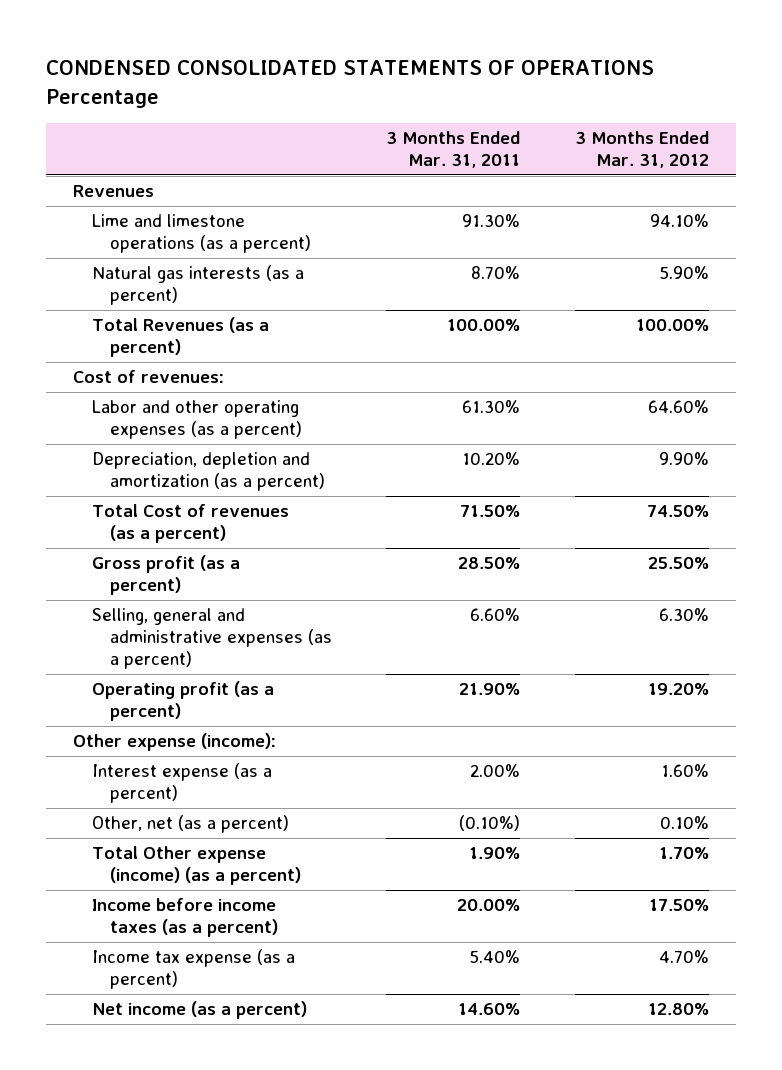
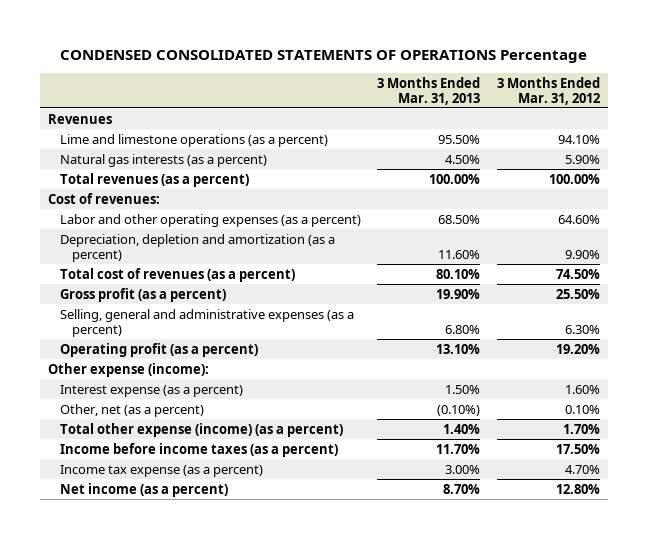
[386,131,521,169] 3 Months Ended Mar. 31, 2011 -> none
none -> [377,76,481,105] 3 Months Ended Mar. 31, 2013
[91,317,269,358] Total Revenues (as a percent) -> [59,172,249,187] Total revenues (as a percent)
[91,504,289,544] Total Cost of revenues (as a percent) -> [59,267,295,282] Total cost of revenues (as a percent)
[91,846,301,886] Total Other expense (income) (as a percent) -> [59,422,343,437] Total other expense (income) (as a percent)

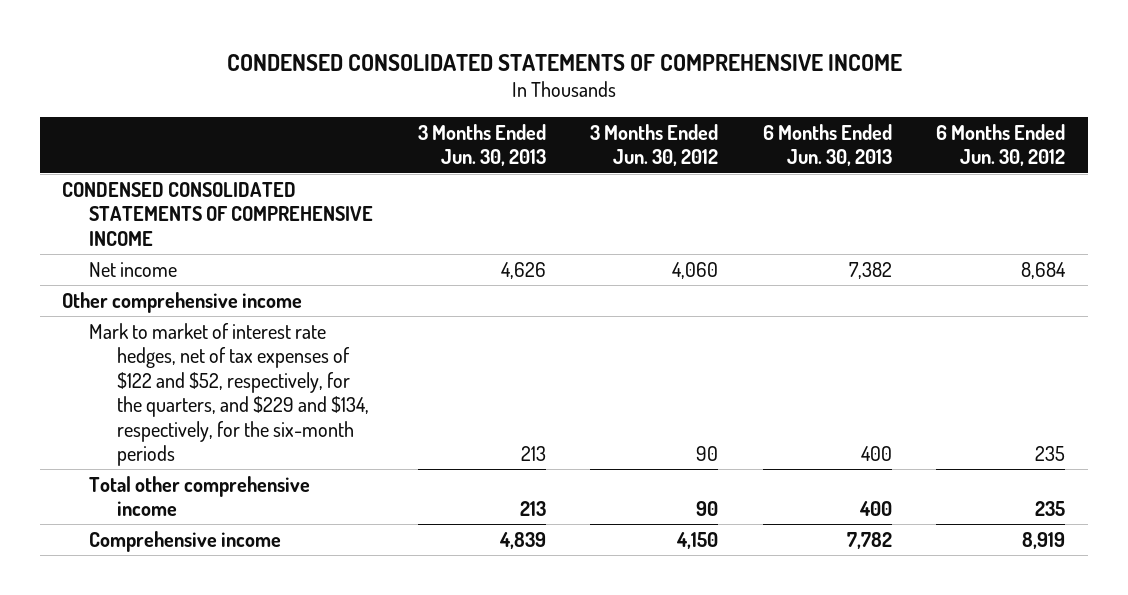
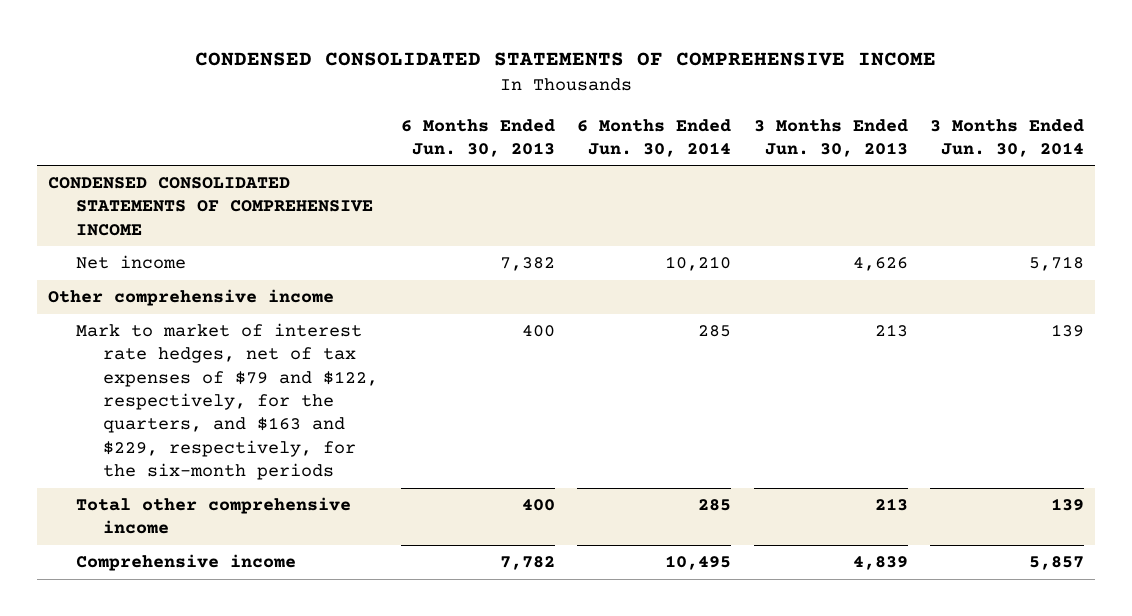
[590,123,719,167] 3 Months Ended Jun. 30, 2012 -> none
[936,123,1066,167] 6 Months Ended Jun. 30, 2012 -> none
none -> [577,118,732,157] 6 Months Ended Jun. 30, 2014
none -> [930,118,1085,157] 3 Months Ended Jun. 30, 2014
[89,322,369,467] Mark to market of interest rate hedges, net of tax expenses of $122 and $52, respectively, for the quarters, and $229 and $134, respectively, for the six-month periods -> [75,323,379,481] Mark to market of interest rate hedges, net of tax expenses of $79 and $122, respectively, for the quarters, and $163 and $229, respectively, for the six-month periods

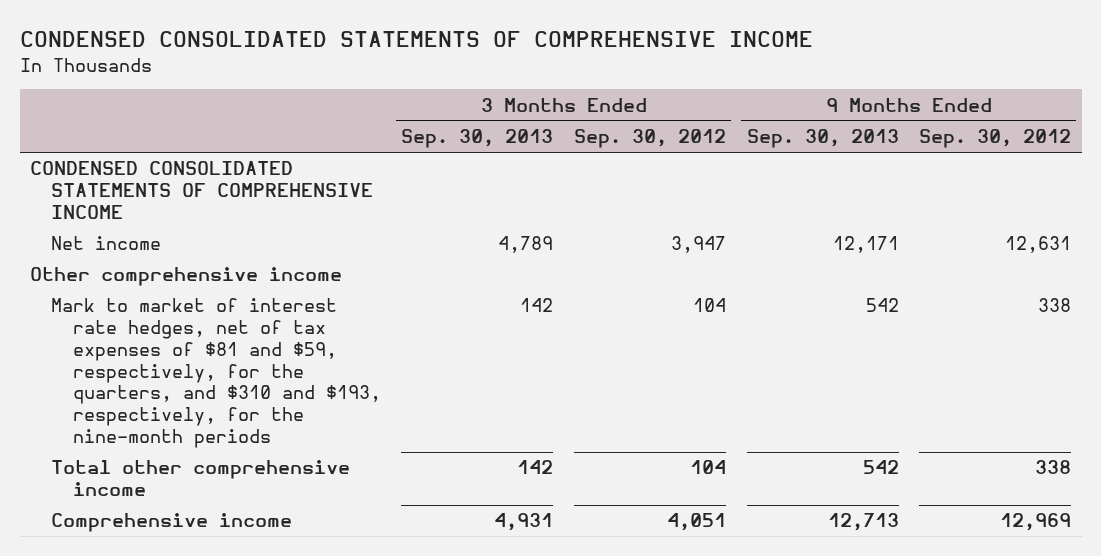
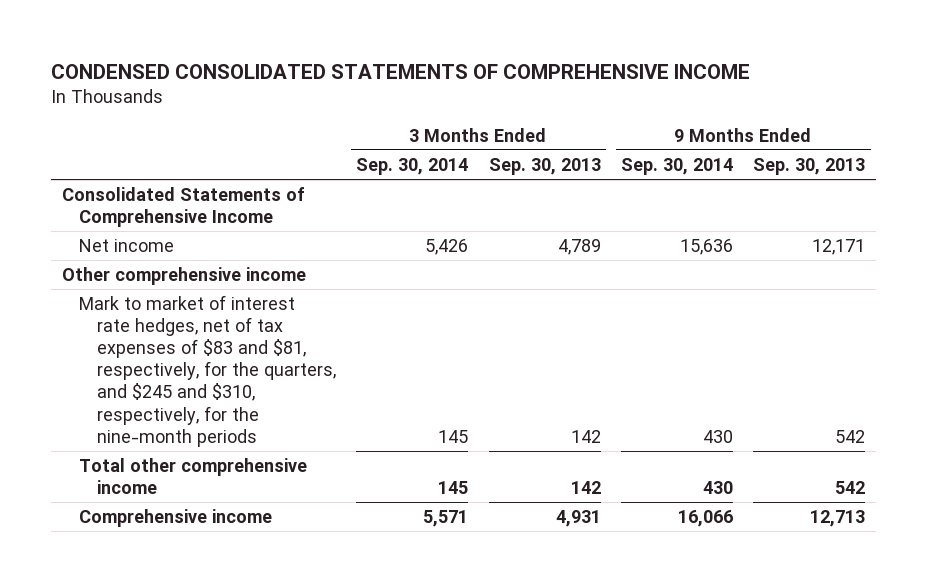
[574,129,727,149] Sep. 30, 2012 -> none
[919,129,1072,149] Sep. 30, 2012 -> none
none -> [356,157,469,175] Sep. 30, 2014
none -> [621,157,734,175] Sep. 30, 2014
[29,161,374,219] CONDENSED CONSOLIDATED STATEMENTS OF COMPREHENSIVE INCOME -> [61,186,304,228] Consolidated Statements of Comprehensive Income
[51,298,381,448] Mark to market of interest rate hedges, net of tax expenses of $81 and $59, respectively, for the quarters, and $310 and $193, respectively, for the nine-month periods -> [79,294,336,447] Mark to market of interest rate hedges, net of tax expenses of $83 and $81, respectively, for the quarters, and $245 and $310, respectively, for the nine-month periods

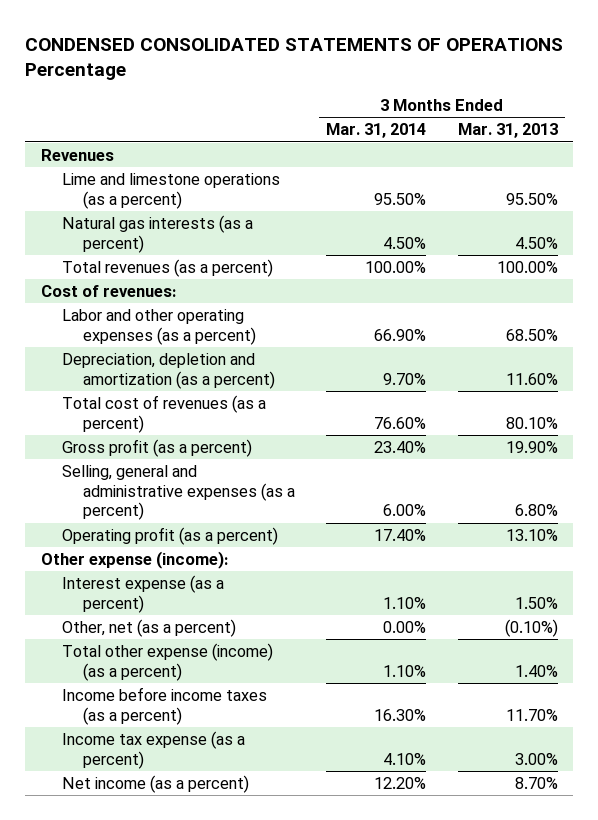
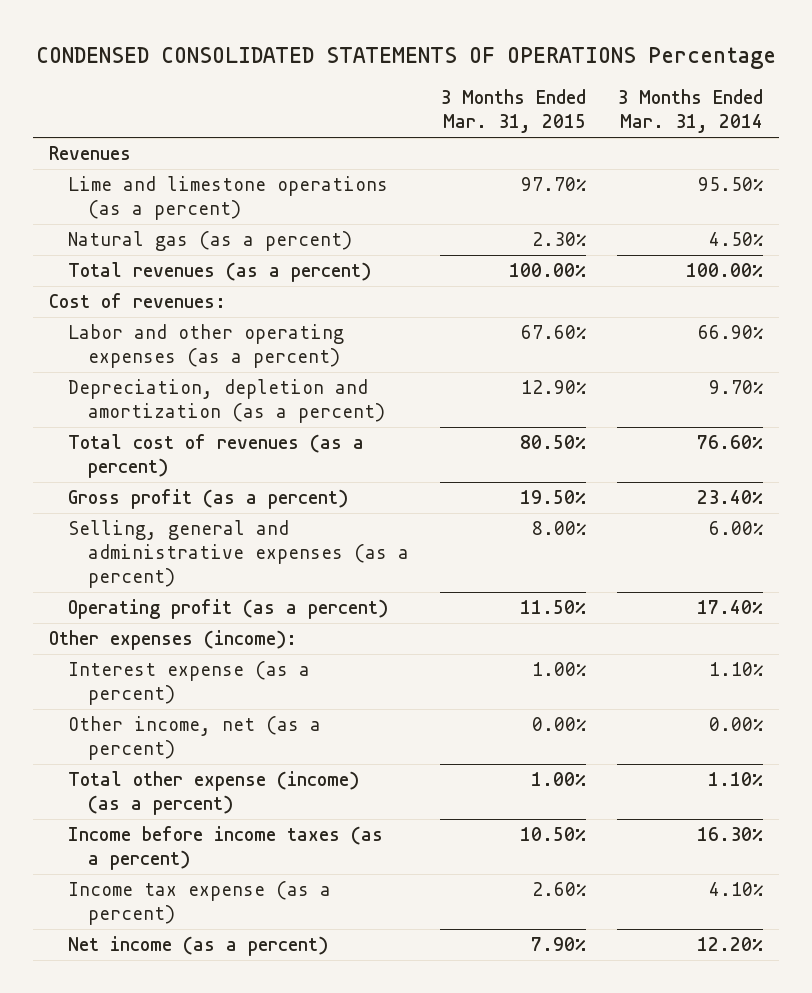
[457,123,558,139] Mar. 31, 2013 -> none
none -> [439,88,586,134] 3 Months Ended Mar. 31, 2015
[61,215,253,253] Natural gas interests (as a percent) -> [68,231,353,252] Natural gas (as a percent)
[40,551,228,570] Other expense (income): -> [48,630,297,651] Other expenses (income):
[61,619,236,638] Other, net (as a percent) -> [68,716,322,761] Other income, net (as a percent)

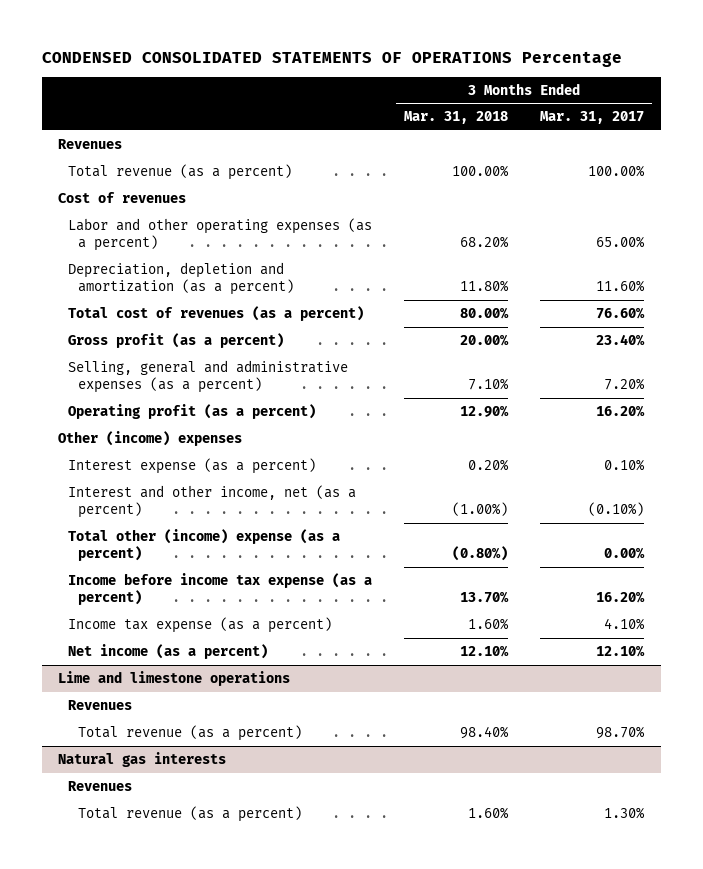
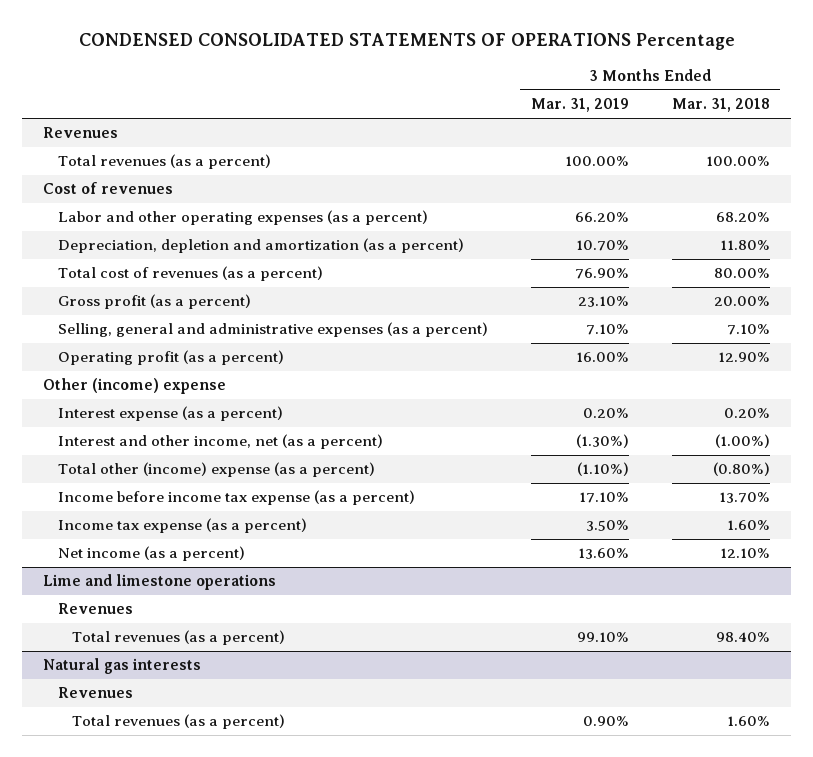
[540,111,645,125] Mar. 31, 2017 -> none
none -> [530,98,629,113] Mar. 31, 2019
[68,164,293,181] Total revenue (as a percent) -> [57,154,271,170] Total revenues (as a percent)
[58,431,243,447] Other (income) expenses -> [43,378,227,395] Other (income) expense
[77,725,302,742] Total revenue (as a percent) -> [71,630,285,646] Total revenues (as a percent)
[77,806,302,823] Total revenue (as a percent) -> [71,714,285,730] Total revenues (as a percent)

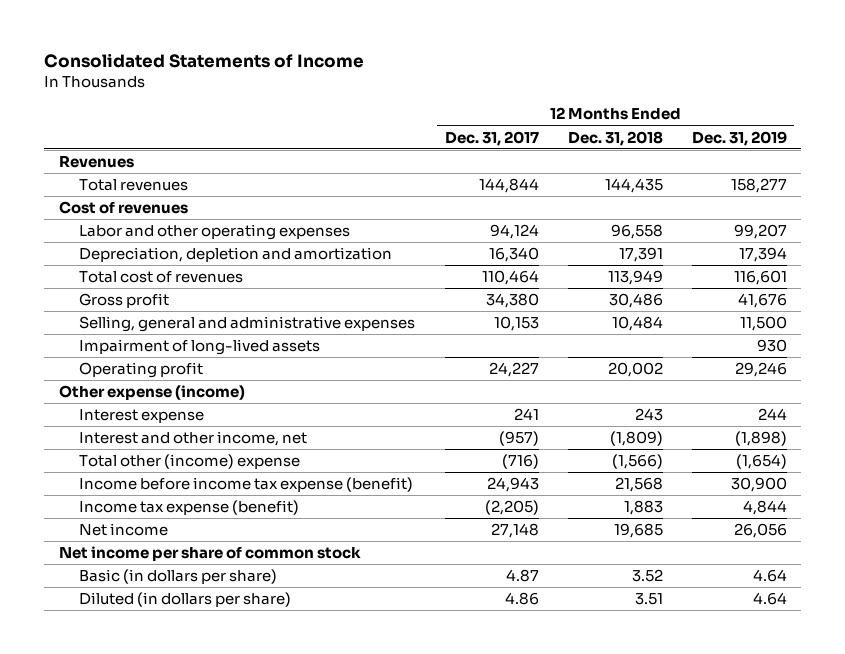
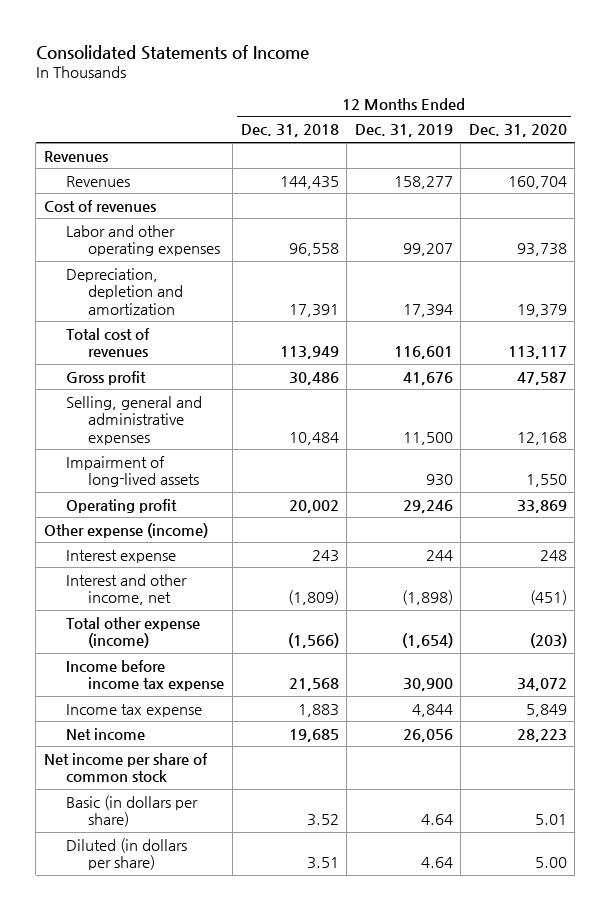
[444,130,539,146] Dec. 31, 2017 -> none
none -> [468,124,567,138] Dec. 31, 2020
[79,179,189,192] Total revenues -> [66,175,131,187] Revenues
[79,454,301,470] Total other (income) expense -> [66,616,201,649] Total other expense (income)
[79,477,414,493] Income before income tax expense (benefit) -> [66,659,225,692] Income before income tax expense
[79,500,300,516] Income tax expense (benefit) -> [66,703,203,717] Income tax expense

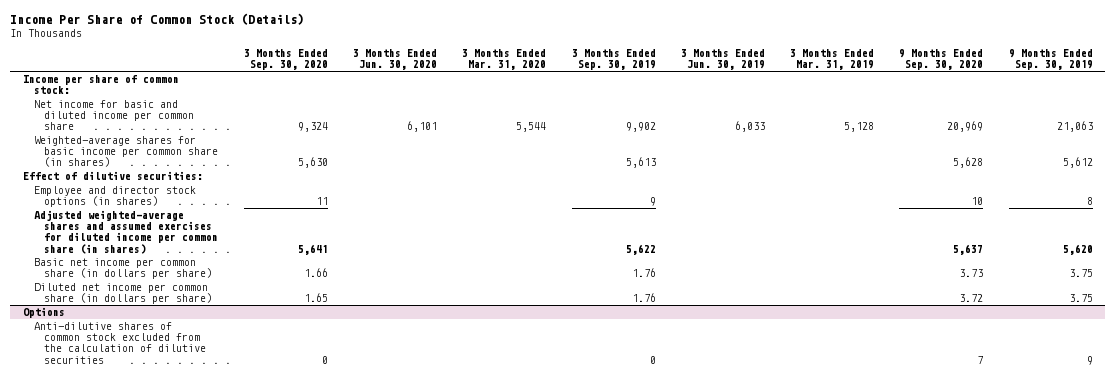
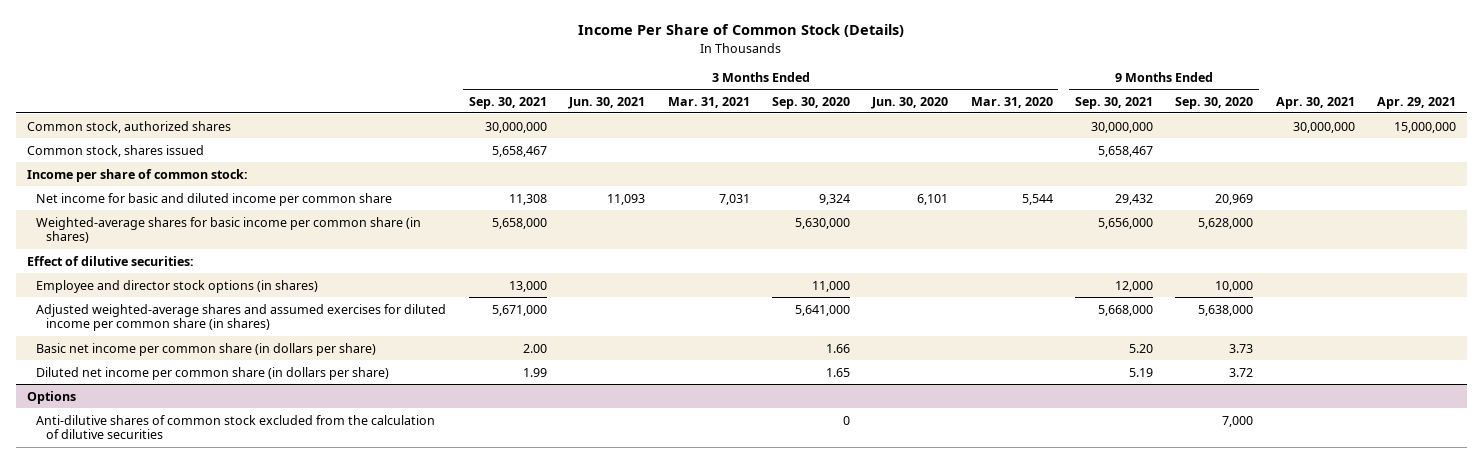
[571,49,656,71] 3 Months Ended Sep. 30, 2019 -> none
[680,49,765,71] 3 Months Ended Jun. 30, 2019 -> none
[790,49,875,71] 3 Months Ended Mar. 31, 2019 -> none
[1008,49,1093,71] 9 Months Ended Sep. 30, 2019 -> none
none -> [468,96,547,109] Sep. 30, 2021
none -> [568,96,646,109] Jun. 30, 2021
none -> [667,96,750,108] Mar. 31, 2021
none -> [1074,96,1153,109] Sep. 30, 2021
none -> [1275,96,1355,109] Apr. 30, 2021
none -> [1376,96,1456,109] Apr. 29, 2021
none -> [26,120,231,133] Common stock, authorized shares
none -> [26,144,204,157] Common stock, shares issued
[297,157,328,169] 5,630 -> [794,217,850,229] 5,630,000
[953,157,984,169] 5,628 -> [1198,217,1254,229] 5,628,000
[315,197,328,206] 11 -> [811,280,850,292] 11,000
[971,197,984,206] 10 -> [1215,280,1254,292] 10,000
[297,243,328,255] 5,641 -> [794,304,850,316] 5,641,000
[953,243,984,255] 5,637 -> [1198,304,1254,316] 5,638,000
[977,355,984,364] 7 -> [1222,415,1254,427] 7,000

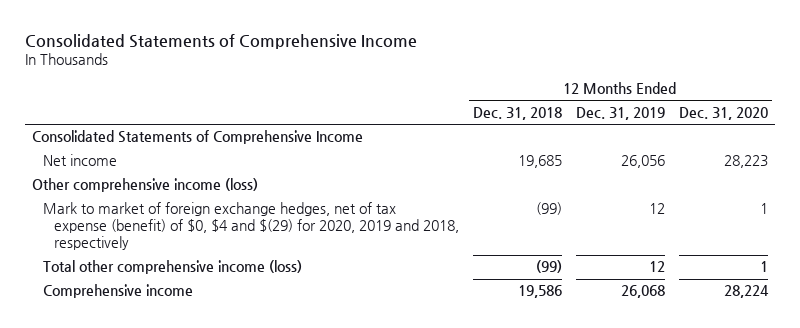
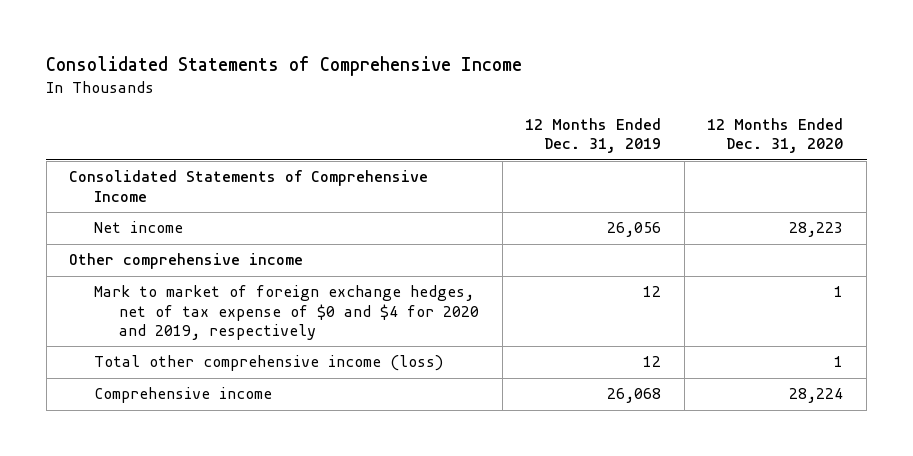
[472,106,562,120] Dec. 31, 2018 -> none
[32,178,259,193] Other comprehensive income (loss) -> [69,253,304,270] Other comprehensive income
[42,202,459,251] Mark to market of foreign exchange hedges, net of tax expense (benefit) of $0, $4 and $(29) for 2020, 2019 and 2018, respectively -> [94,285,480,341] Mark to market of foreign exchange hedges, net of tax expense of $0 and $4 for 2020 and 2019, respectively

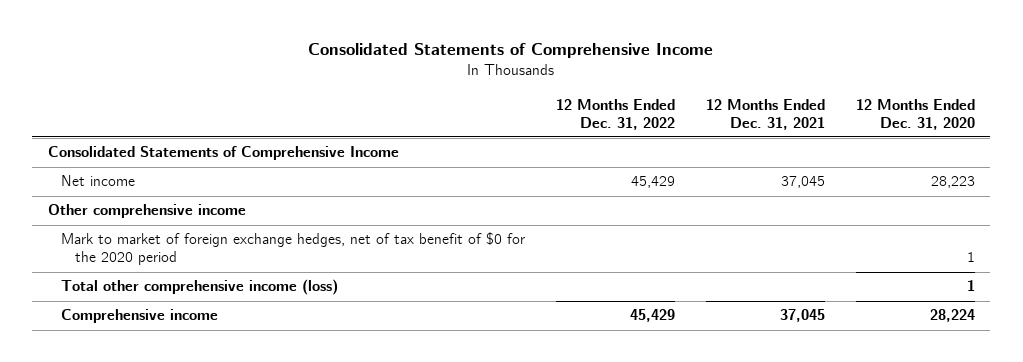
[525,118,662,154] 12 Months Ended Dec. 31, 2019 -> none
none -> [556,98,676,130] 12 Months Ended Dec. 31, 2022
none -> [706,98,826,130] 12 Months Ended Dec. 31, 2021
[94,285,480,341] Mark to market of foreign exchange hedges, net of tax expense of $0 and $4 for 2020 and 2019, respectively -> [61,232,526,266] Mark to market of foreign exchange hedges, net of tax benefit of $0 for the 2020 period

